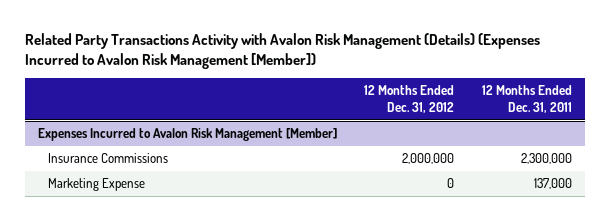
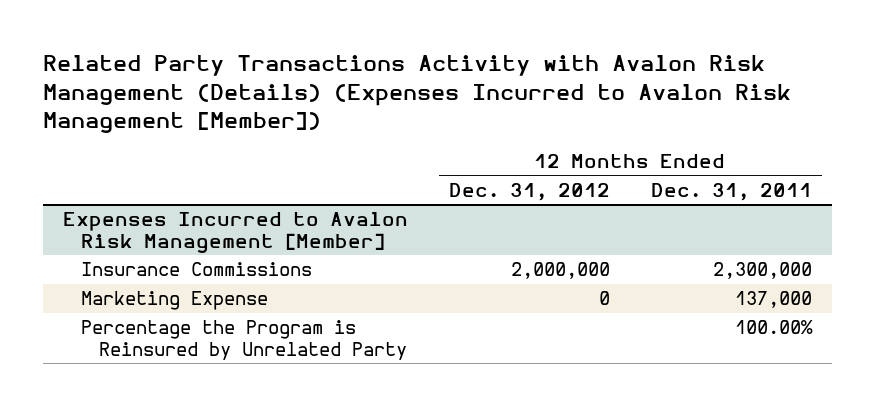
none -> [81,320,408,360] Percentage the Program is Reinsured by Unrelated Party

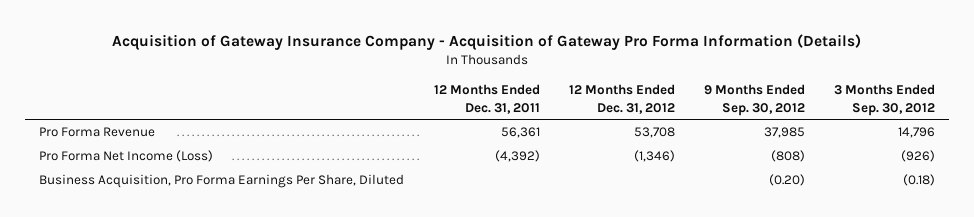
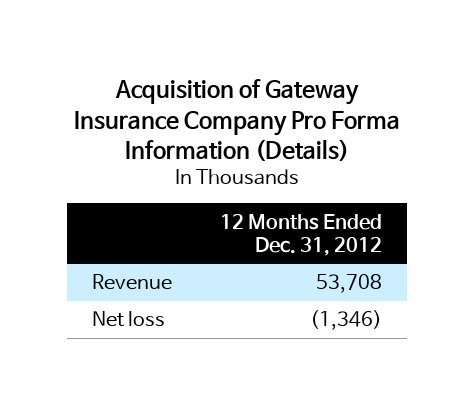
[112,33,862,50] Acquisition of Gateway Insurance Company - Acquisition of Gateway Pro Forma Information (Details) -> [74,79,401,162] Acquisition of Gateway Insurance Company Pro Forma Information (Details)
[433,84,540,114] 12 Months Ended Dec. 31, 2011 -> none
[703,84,805,116] 9 Months Ended Sep. 30, 2012 -> none
[833,84,935,116] 3 Months Ended Sep. 30, 2012 -> none
[39,174,405,189] Business Acquisition, Pro Forma Earnings Per Share, Diluted -> none
[39,127,156,138] Pro Forma Revenue -> [91,274,172,291] Revenue
[39,150,214,163] Pro Forma Net Income (Loss) -> [91,311,165,328] Net loss

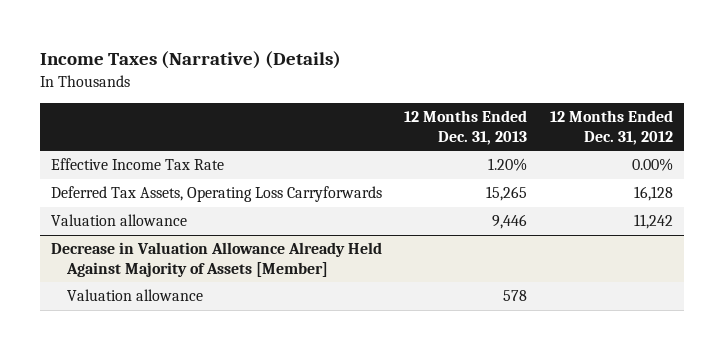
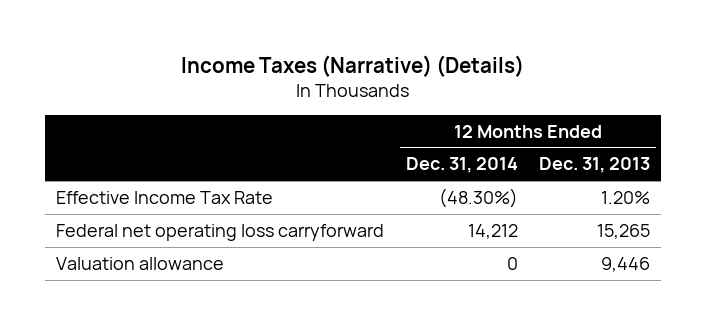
[549,110,673,145] 12 Months Ended Dec. 31, 2012 -> none
none -> [405,157,518,174] Dec. 31, 2014
[50,186,382,203] Deferred Tax Assets, Operating Loss Carryforwards -> [55,223,384,241] Federal net operating loss carryforward
[50,242,382,278] Decrease in Valuation Allowance Already Held Against Majority of Assets [Member] -> none
[66,289,203,302] Valuation allowance -> none

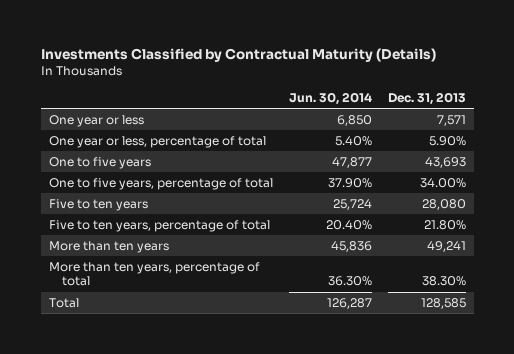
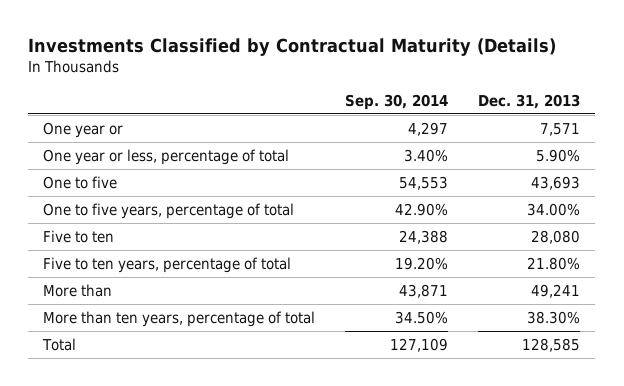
[288,91,372,105] Jun. 30, 2014 -> none
none -> [345,93,449,110] Sep. 30, 2014
[48,114,144,127] One year or less -> [43,121,124,138] One year or
[48,156,151,169] One to five years -> [43,175,118,189] One to five
[48,198,148,211] Five to ten years -> [43,229,115,243] Five to ten
[48,240,169,253] More than ten years -> [43,283,113,297] More than

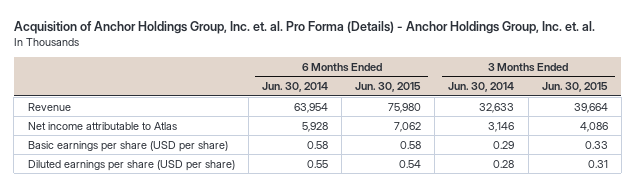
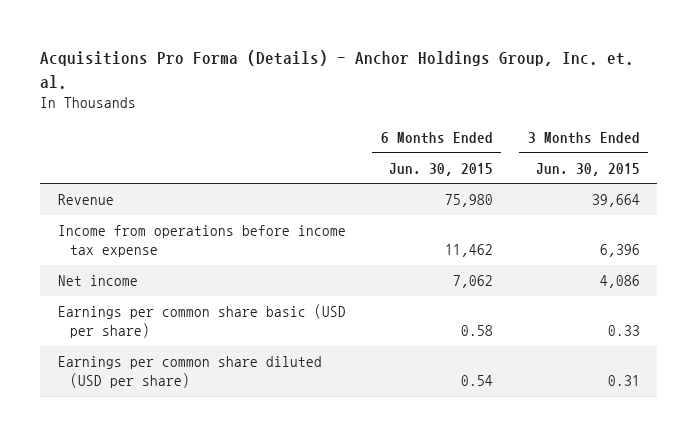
[13,21,595,35] Acquisition of Anchor Holdings Group, Inc. et. al. Pro Forma (Details) - Anchor Holdings Group, Inc. et. al. -> [40,50,635,89] Acquisitions Pro Forma (Details) - Anchor Holdings Group, Inc. et. al.
[261,81,328,92] Jun. 30, 2014 -> none
[448,81,515,92] Jun. 30, 2014 -> none
none -> [57,225,346,258] Income from operations before income tax expense
[27,121,177,130] Net income attributable to Atlas -> [57,275,138,287] Net income
[27,140,228,152] Basic earnings per share (USD per share) -> [57,304,346,339] Earnings per common share basic (USD per share)
[27,159,235,171] Diluted earnings per share (USD per share) -> [57,356,322,389] Earnings per common share diluted (USD per share)

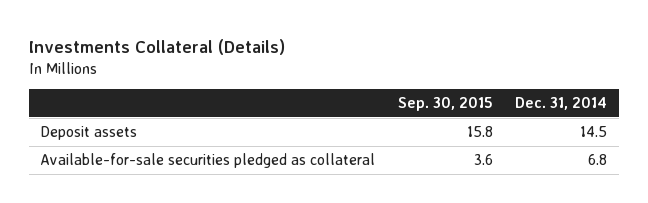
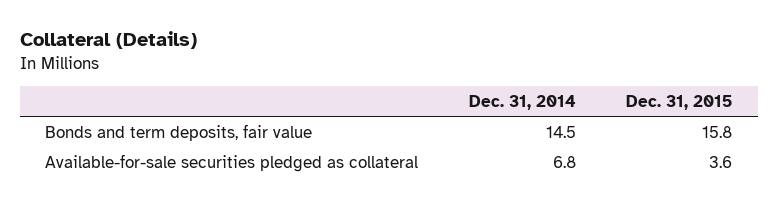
[29,39,286,56] Investments Collateral (Details) -> [19,30,197,49] Collateral (Details)
[397,97,493,112] Sep. 30, 2015 -> none
none -> [626,94,733,110] Dec. 31, 2015
[40,126,138,141] Deposit assets -> [44,123,312,141] Bonds and term deposits, fair value

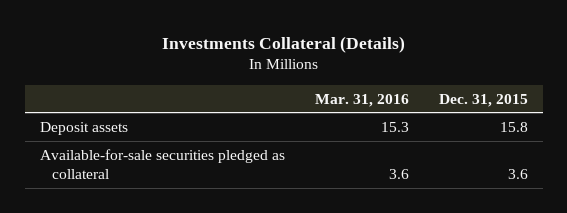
[19,30,197,49] Collateral (Details) -> [161,35,405,53] Investments Collateral (Details)
[468,94,576,110] Dec. 31, 2014 -> none
none -> [314,93,409,107] Mar. 31, 2016
[44,123,312,141] Bonds and term deposits, fair value -> [39,121,128,135] Deposit assets

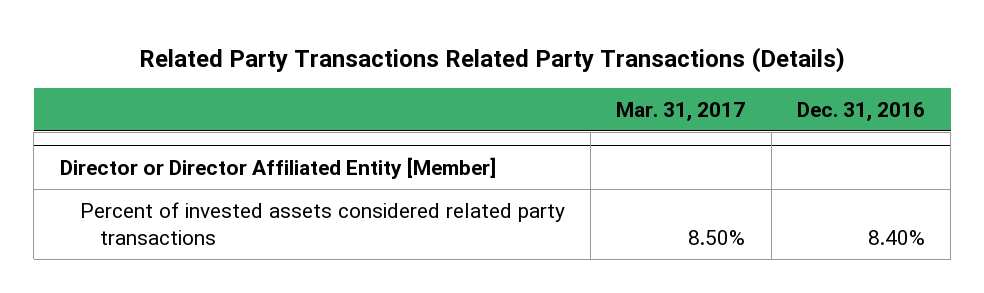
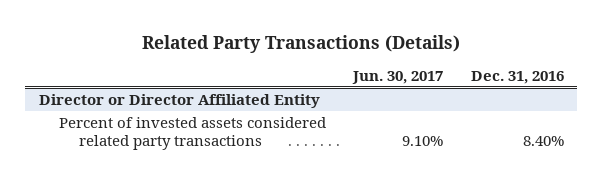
[139,46,846,73] Related Party Transactions Related Party Transactions (Details) -> [142,34,461,53] Related Party Transactions (Details)
[616,101,746,121] Mar. 31, 2017 -> none
none -> [352,70,444,84] Jun. 30, 2017
[59,156,496,179] Director or Director Affiliated Entity [Member] -> [38,93,320,108] Director or Director Affiliated Entity

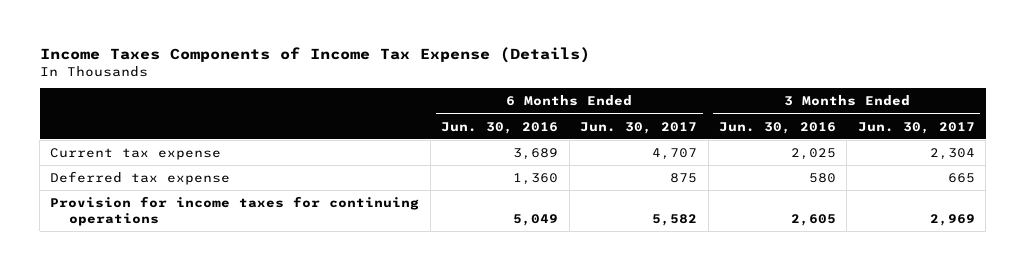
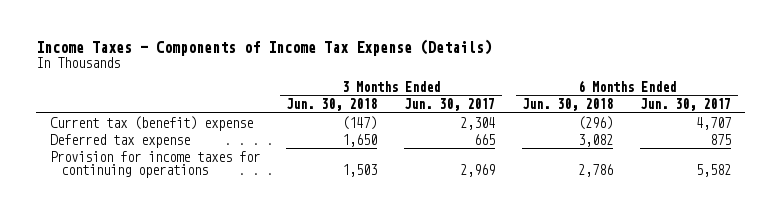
[39,47,590,64] Income Taxes Components of Income Tax Expense (Details) -> [36,38,493,56] Income Taxes - Components of Income Tax Expense (Details)
[441,121,559,134] Jun. 30, 2016 -> none
[718,121,836,134] Jun. 30, 2016 -> none
none -> [286,98,378,112] Jun. 30, 2018
none -> [522,98,614,112] Jun. 30, 2018
[50,148,222,161] Current tax expense -> [49,115,253,131] Current tax (benefit) expense

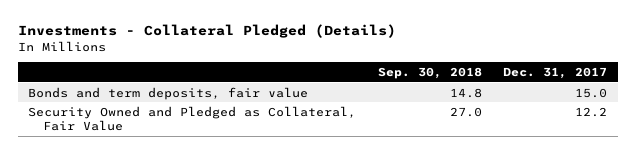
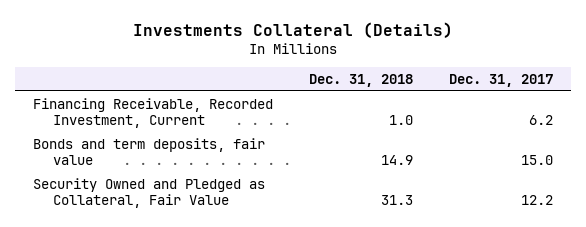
[17,24,396,39] Investments - Collateral Pledged (Details) -> [133,21,454,38] Investments Collateral (Details)
[377,67,482,80] Sep. 30, 2018 -> none
none -> [309,74,414,88] Dec. 31, 2018
none -> [32,97,273,128] Financing Receivable, Recorded Investment, Current

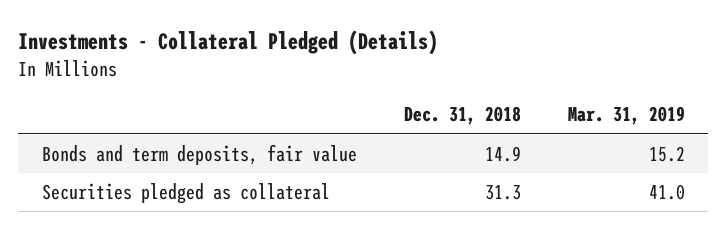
[133,21,454,38] Investments Collateral (Details) -> [18,29,439,55] Investments - Collateral Pledged (Details)
[449,74,554,88] Dec. 31, 2017 -> none
none -> [567,106,685,126] Mar. 31, 2019
[32,97,273,128] Financing Receivable, Recorded Investment, Current -> none
[32,177,265,208] Security Owned and Pledged as Collateral, Fair Value -> [41,183,330,205] Securities pledged as collateral

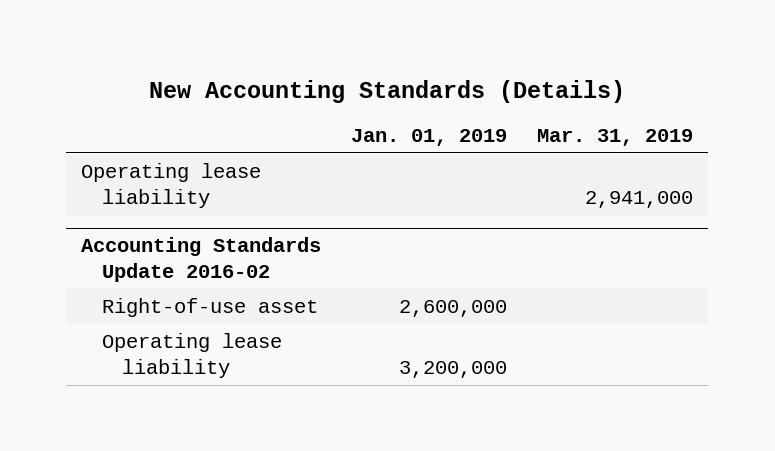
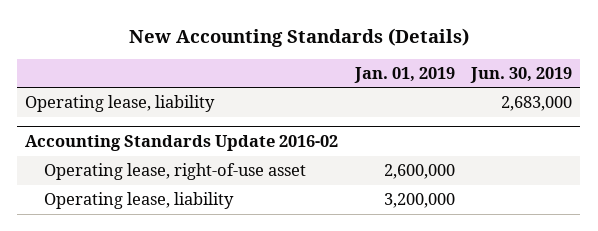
[537,129,694,147] Mar. 31, 2019 -> none
none -> [470,66,573,83] Jun. 30, 2019
[81,163,262,209] Operating lease liability -> [25,95,216,113] Operating lease, liability
[101,298,318,318] Right-of-use asset -> [44,163,307,181] Operating lease, right-of-use asset
[101,333,282,379] Operating lease liability -> [44,192,235,210] Operating lease, liability

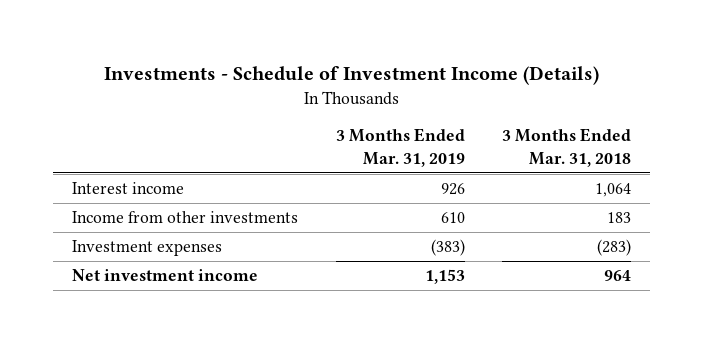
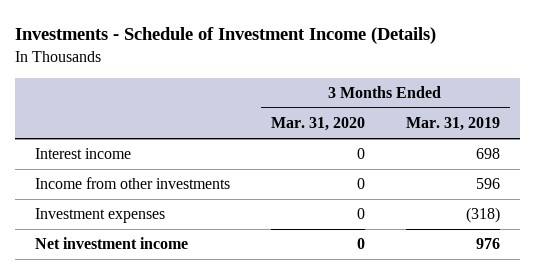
[502,128,632,167] 3 Months Ended Mar. 31, 2018 -> none
none -> [271,117,366,132] Mar. 31, 2020
[440,182,465,195] 926 -> [475,148,500,160] 698
[440,211,465,223] 610 -> [475,178,500,190] 596
[430,238,465,256] (383) -> [465,207,500,224] (318)
[424,268,465,284] 1,153 -> [475,238,500,250] 976

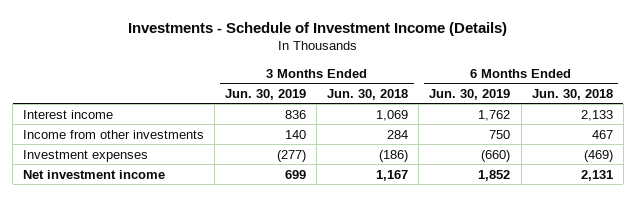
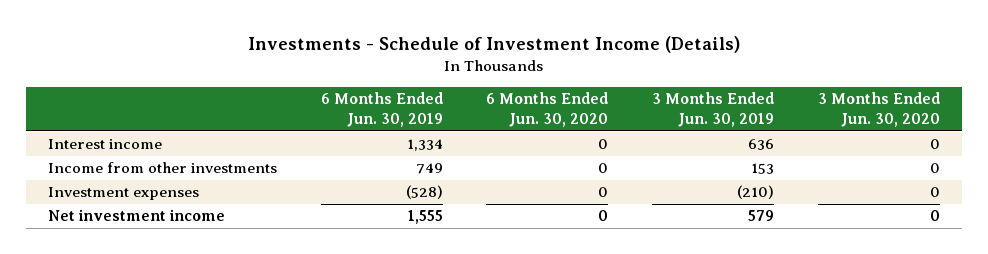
[327,88,409,100] Jun. 30, 2018 -> none
[531,88,613,100] Jun. 30, 2018 -> none
none -> [486,91,609,128] 6 Months Ended Jun. 30, 2020
none -> [818,91,941,128] 3 Months Ended Jun. 30, 2020
[285,109,307,119] 836 -> [748,139,775,151] 636
[478,109,511,121] 1,762 -> [406,139,443,152] 1,334
[285,129,307,139] 140 -> [751,163,775,175] 153
[489,129,511,139] 750 -> [415,163,443,175] 749
[277,149,307,162] (277) -> [737,185,775,200] (210)
[481,149,511,162] (660) -> [405,185,443,200] (528)
[285,169,307,179] 699 -> [748,210,775,222] 579
[478,169,511,181] 1,852 -> [407,210,443,225] 1,555

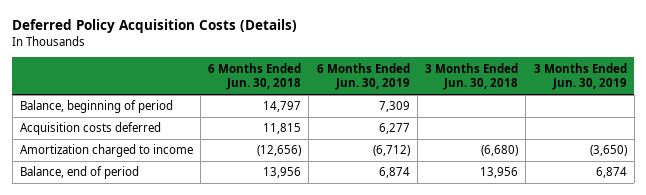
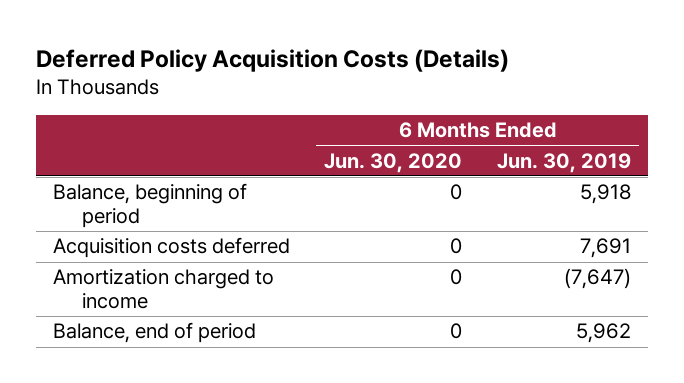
[208,62,302,91] 6 Months Ended Jun. 30, 2018 -> none
[425,62,519,91] 3 Months Ended Jun. 30, 2018 -> none
[533,62,627,91] 3 Months Ended Jun. 30, 2019 -> none
none -> [324,152,463,173] Jun. 30, 2020
[378,101,410,113] 7,309 -> [579,184,631,205] 5,918
[378,123,410,135] 6,277 -> [579,238,631,259] 7,691
[372,145,410,157] (6,712) -> [563,268,631,290] (7,647)
[378,167,410,179] 6,874 -> [575,323,631,344] 5,962

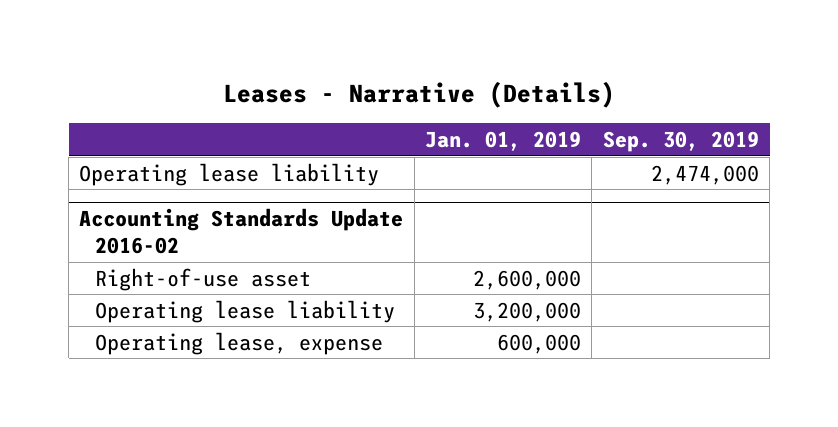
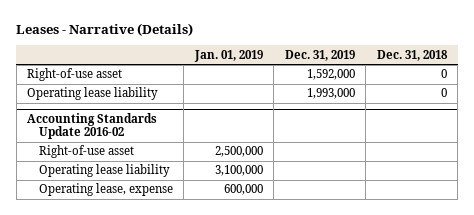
[602,130,759,152] Sep. 30, 2019 -> none
none -> [284,49,355,61] Dec. 31, 2019
none -> [376,49,448,61] Dec. 31, 2018
none -> [27,68,123,82] Right-of-use asset
[473,269,582,290] 2,600,000 -> [214,146,263,158] 2,500,000
[473,301,582,322] 3,200,000 -> [214,165,263,177] 3,100,000

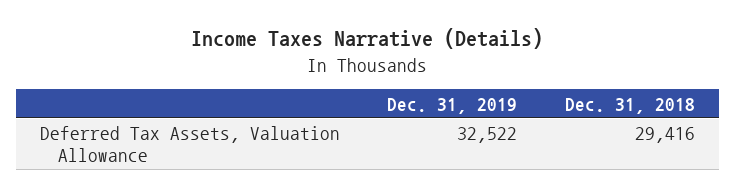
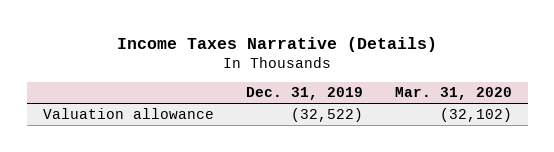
[565,97,696,114] Dec. 31, 2018 -> none
none -> [394,87,512,101] Mar. 31, 2020
[39,126,340,163] Deferred Tax Assets, Valuation Allowance -> [42,108,214,120] Valuation allowance
[457,127,518,144] 32,522 -> [290,108,363,123] (32,522)

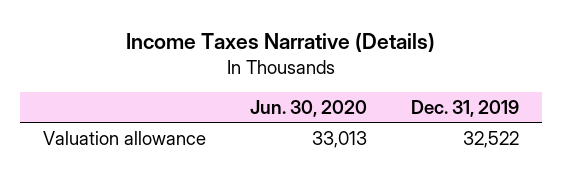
[394,87,512,101] Mar. 31, 2020 -> none
none -> [249,99,367,117] Jun. 30, 2020
[290,108,363,123] (32,522) -> [463,130,520,148] 32,522

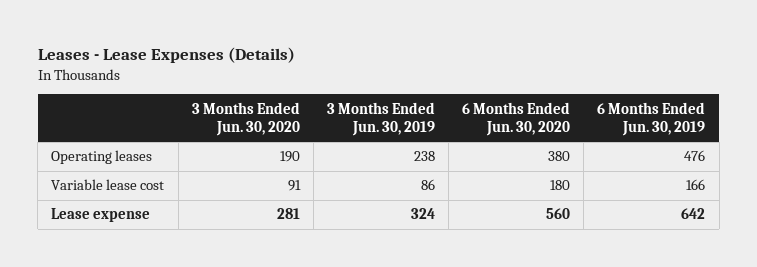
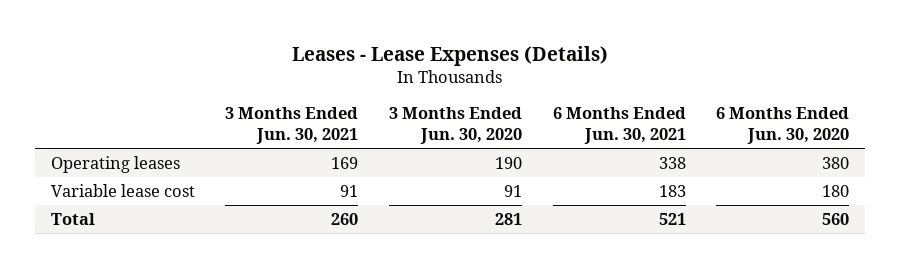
[326,101,435,136] 3 Months Ended Jun. 30, 2019 -> none
[597,101,706,136] 6 Months Ended Jun. 30, 2019 -> none
none -> [225,107,359,145] 3 Months Ended Jun. 30, 2021
none -> [552,107,686,145] 6 Months Ended Jun. 30, 2021
[51,208,151,223] Lease expense -> [50,212,95,225] Total

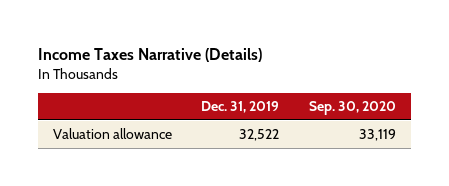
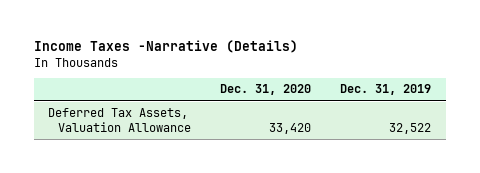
[37,47,262,62] Income Taxes Narrative (Details) -> [33,40,298,54] Income Taxes -Narrative (Details)
[309,101,397,116] Sep. 30, 2020 -> none
none -> [220,84,312,96] Dec. 31, 2020
[52,128,172,140] Valuation allowance -> [48,108,192,132] Deferred Tax Assets, Valuation Allowance

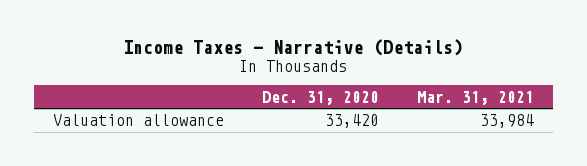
[33,40,298,54] Income Taxes -Narrative (Details) -> [123,39,464,57] Income Taxes - Narrative (Details)
[340,84,432,96] Dec. 31, 2019 -> none
none -> [416,90,534,105] Mar. 31, 2021
[48,108,192,132] Deferred Tax Assets, Valuation Allowance -> [53,114,225,127] Valuation allowance

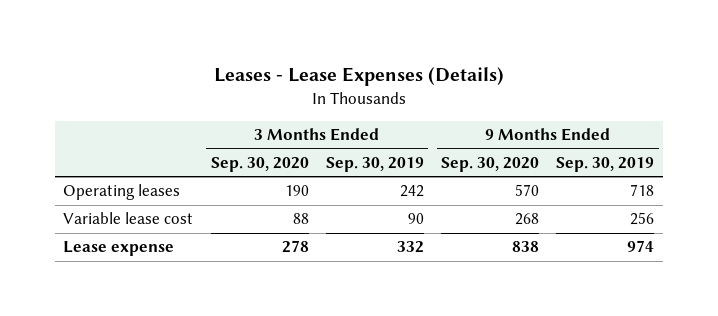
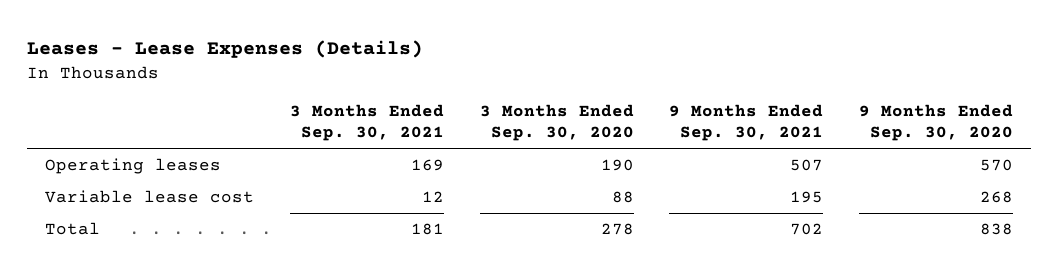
[325,156,424,172] Sep. 30, 2019 -> none
[556,156,655,172] Sep. 30, 2019 -> none
none -> [289,104,444,142] 3 Months Ended Sep. 30, 2021
none -> [669,104,824,142] 9 Months Ended Sep. 30, 2021
[63,241,175,257] Lease expense -> [45,222,101,236] Total

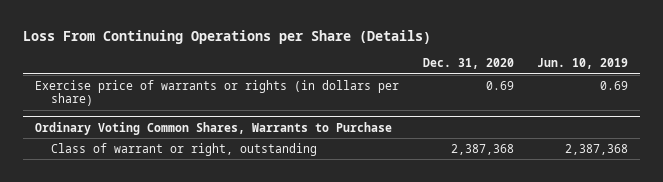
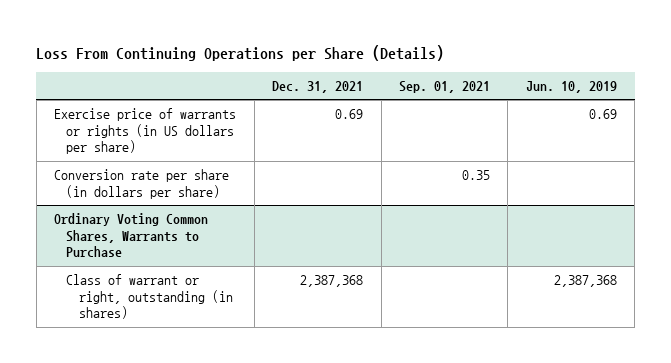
[422,58,514,70] Dec. 31, 2020 -> none
none -> [272,81,364,94] Dec. 31, 2021
none -> [398,81,490,94] Sep. 01, 2021
[34,79,399,107] Exercise price of warrants or rights (in dollars per share) -> [54,108,237,155] Exercise price of warrants or rights (in US dollars per share)
none -> [54,169,230,199] Conversion rate per share (in dollars per share)
[50,142,317,156] Class of warrant or right, outstanding -> [66,274,233,320] Class of warrant or right, outstanding (in shares)

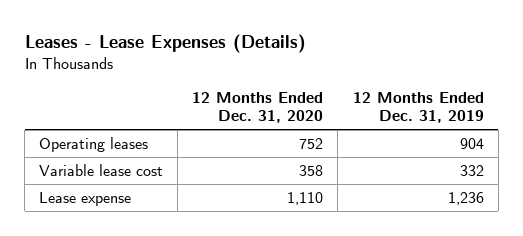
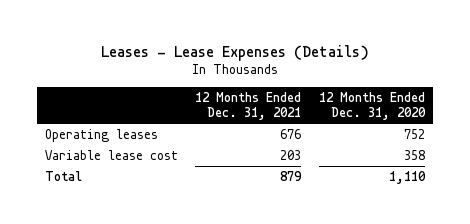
[352,92,484,123] 12 Months Ended Dec. 31, 2019 -> none
none -> [195,92,302,121] 12 Months Ended Dec. 31, 2021
[39,191,132,206] Lease expense -> [45,170,83,181] Total

